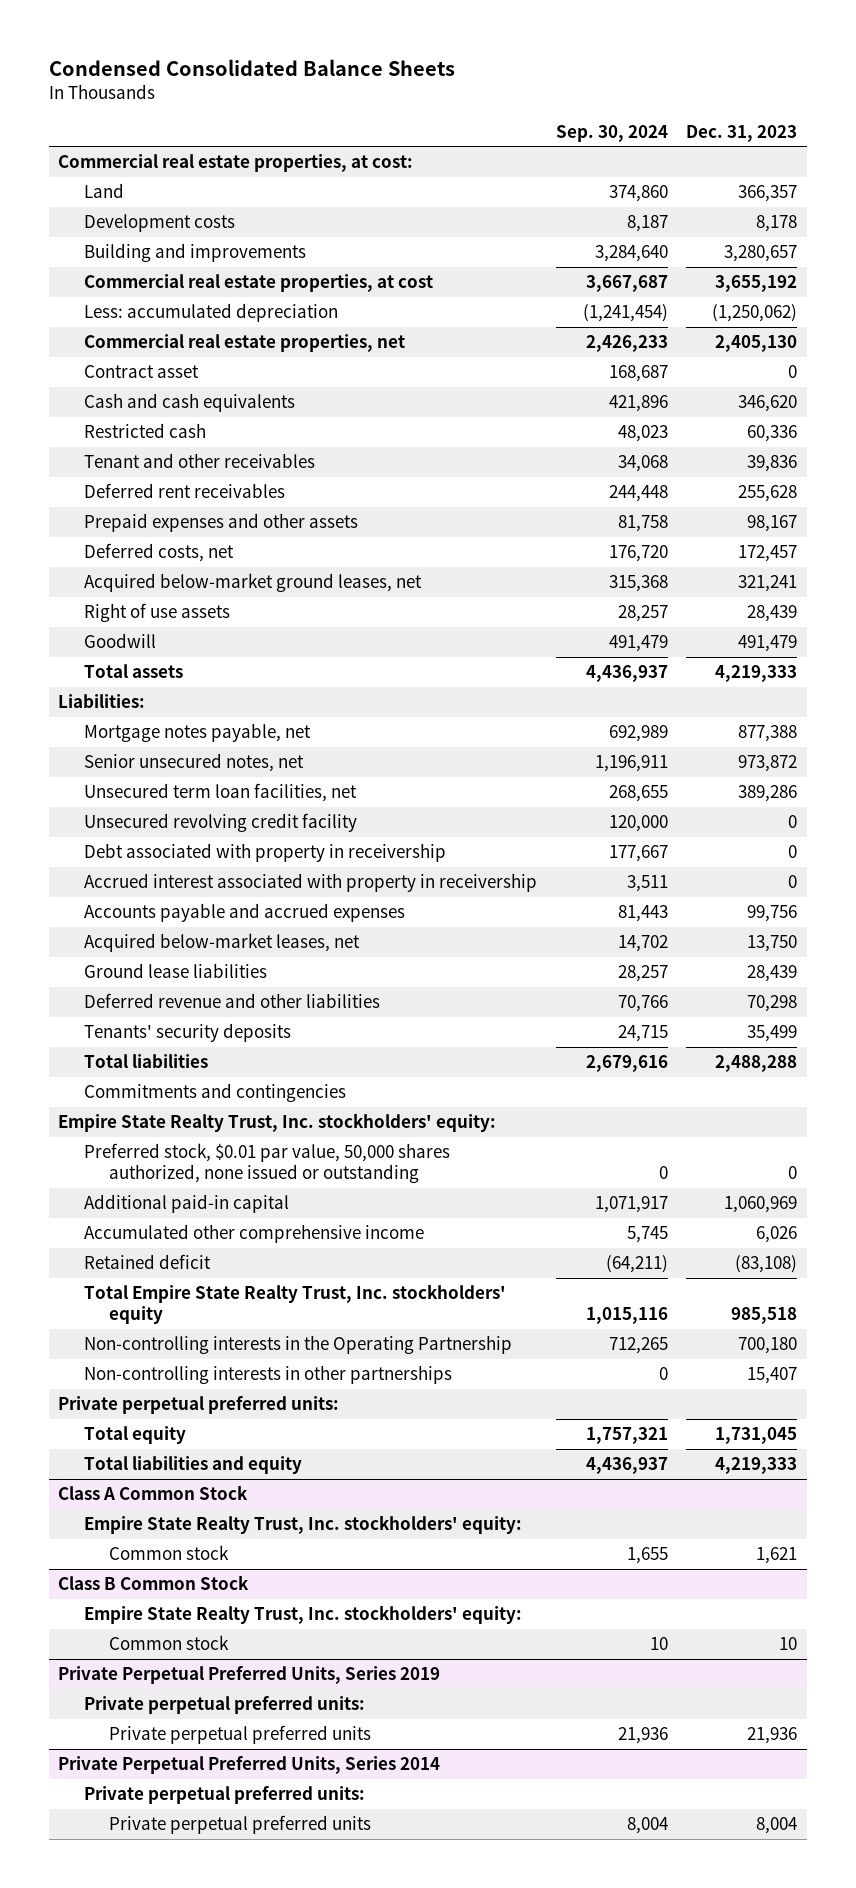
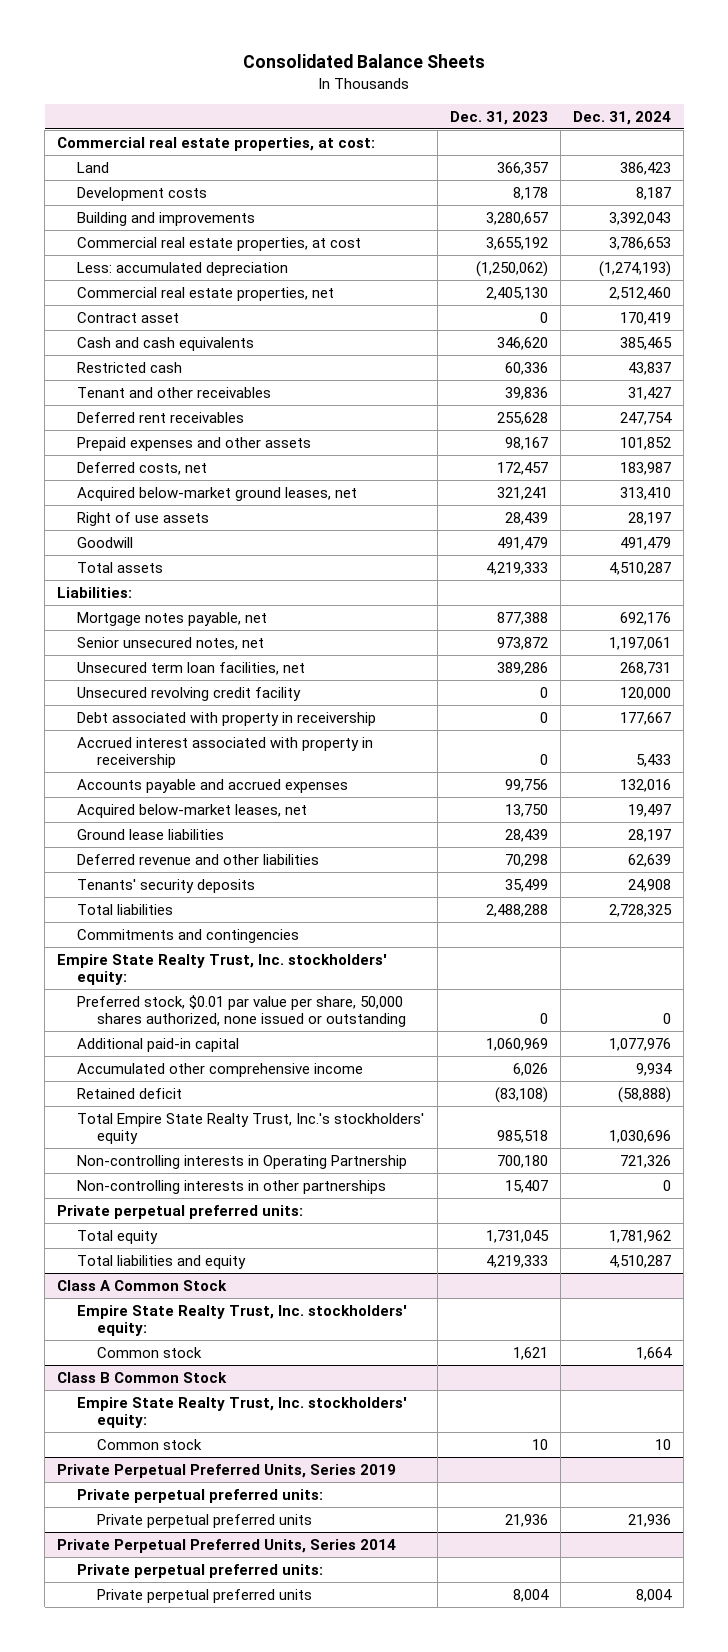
[48,58,455,76] Condensed Consolidated Balance Sheets -> [243,54,486,69] Consolidated Balance Sheets
[555,124,668,142] Sep. 30, 2024 -> none
none -> [573,110,672,125] Dec. 31, 2024
[83,1143,450,1184] Preferred stock, $0.01 par value, 50,000 shares authorized, none issued or outstanding -> [77,994,407,1028] Preferred stock, $0.01 par value per share, 50,000 shares authorized, none issued or outstanding
[83,1284,506,1325] Total Empire State Realty Trust, Inc. stockholders' equity -> [77,1112,425,1145] Total Empire State Realty Trust, Inc.'s stockholders' equity
[83,1335,512,1355] Non-controlling interests in the Operating Partnership -> [77,1154,408,1169] Non-controlling interests in Operating Partnership

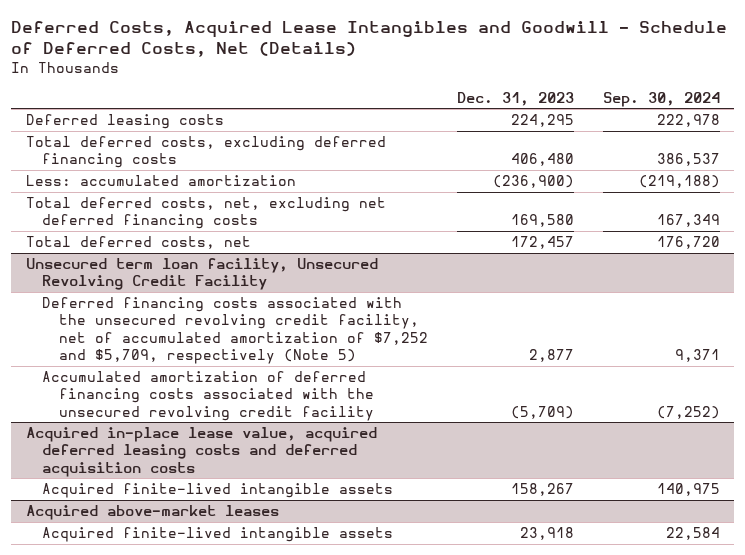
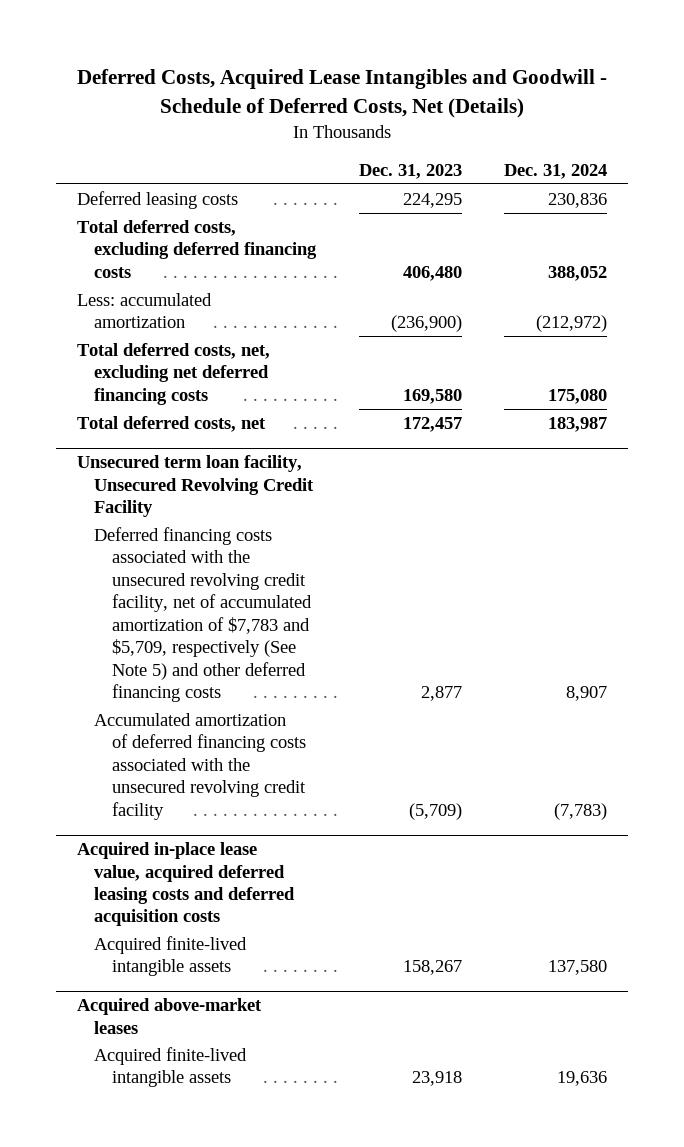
[602,91,720,107] Sep. 30, 2024 -> none
none -> [504,164,608,180] Dec. 31, 2024
[42,297,429,365] Deferred financing costs associated with the unsecured revolving credit facility, net of accumulated amortization of $7,252 and $5,709, respectively (Note 5) -> [94,526,312,702] Deferred financing costs associated with the unsecured revolving credit facility, net of accumulated amortization of $7,783 and $5,709, respectively (See Note 5) and other deferred financing costs

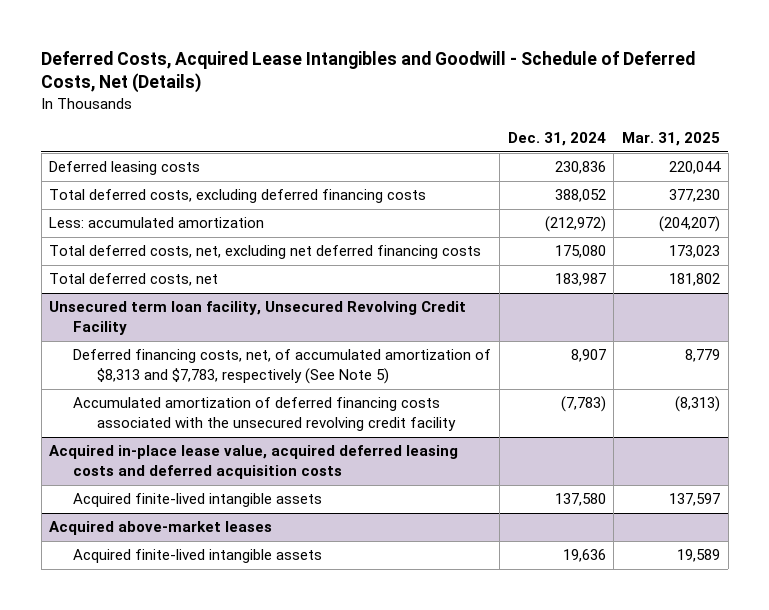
[358,164,462,180] Dec. 31, 2023 -> none
none -> [622,132,721,147] Mar. 31, 2025
[94,526,312,702] Deferred financing costs associated with the unsecured revolving credit facility, net of accumulated amortization of $7,783 and $5,709, respectively (See Note 5) and other deferred financing costs -> [73,349,492,385] Deferred financing costs, net, of accumulated amortization of $8,313 and $7,783, respectively (See Note 5)

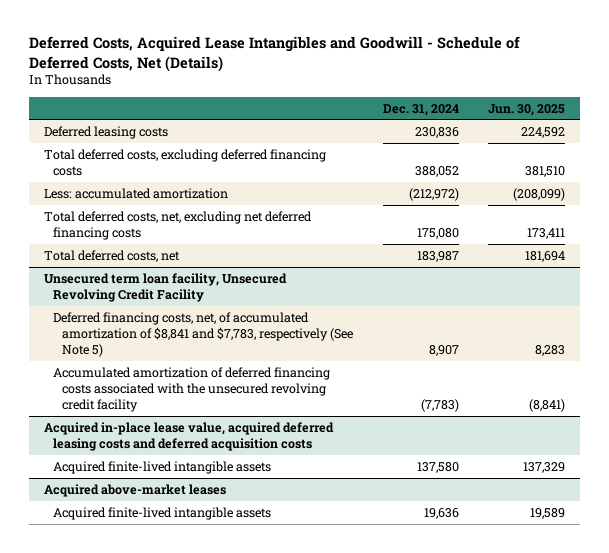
[622,132,721,147] Mar. 31, 2025 -> none
none -> [488,103,566,116] Jun. 30, 2025
[73,349,492,385] Deferred financing costs, net, of accumulated amortization of $8,313 and $7,783, respectively (See Note 5) -> [52,311,353,358] Deferred financing costs, net, of accumulated amortization of $8,841 and $7,783, respectively (See Note 5)

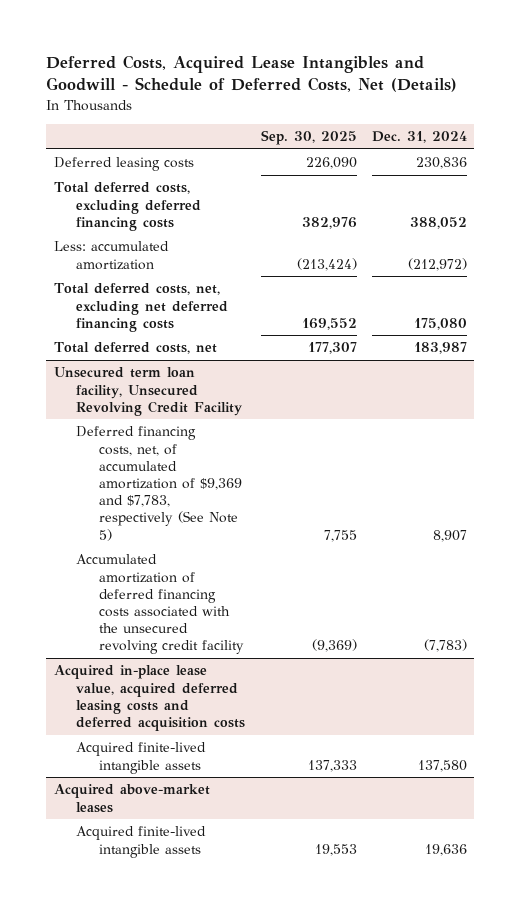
[488,103,566,116] Jun. 30, 2025 -> none
none -> [260,130,357,146] Sep. 30, 2025
[52,311,353,358] Deferred financing costs, net, of accumulated amortization of $8,841 and $7,783, respectively (See Note 5) -> [76,426,242,541] Deferred financing costs, net, of accumulated amortization of $9,369 and $7,783, respectively (See Note 5)

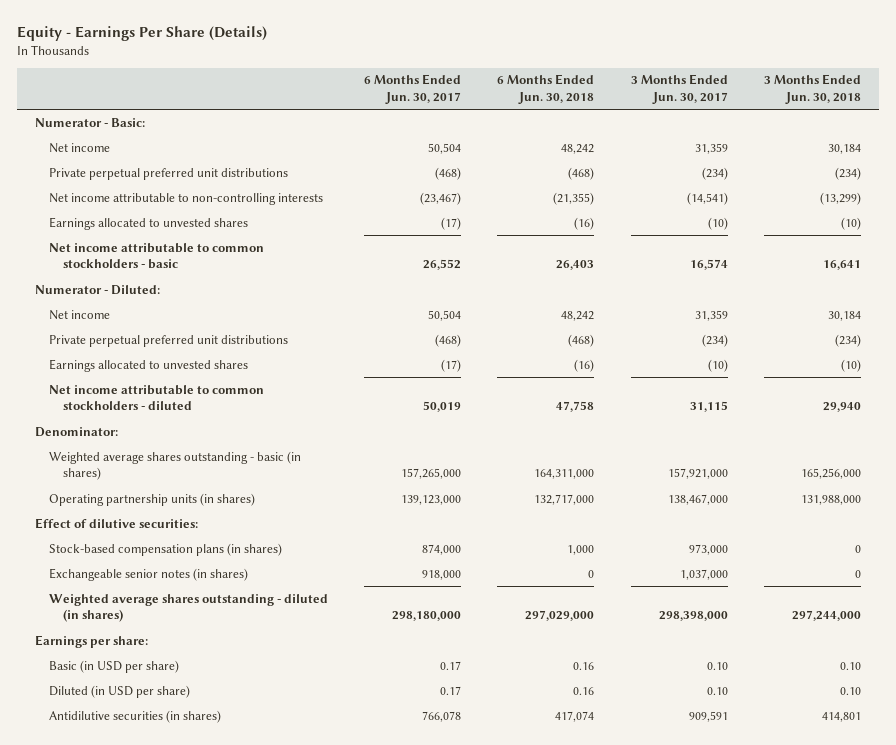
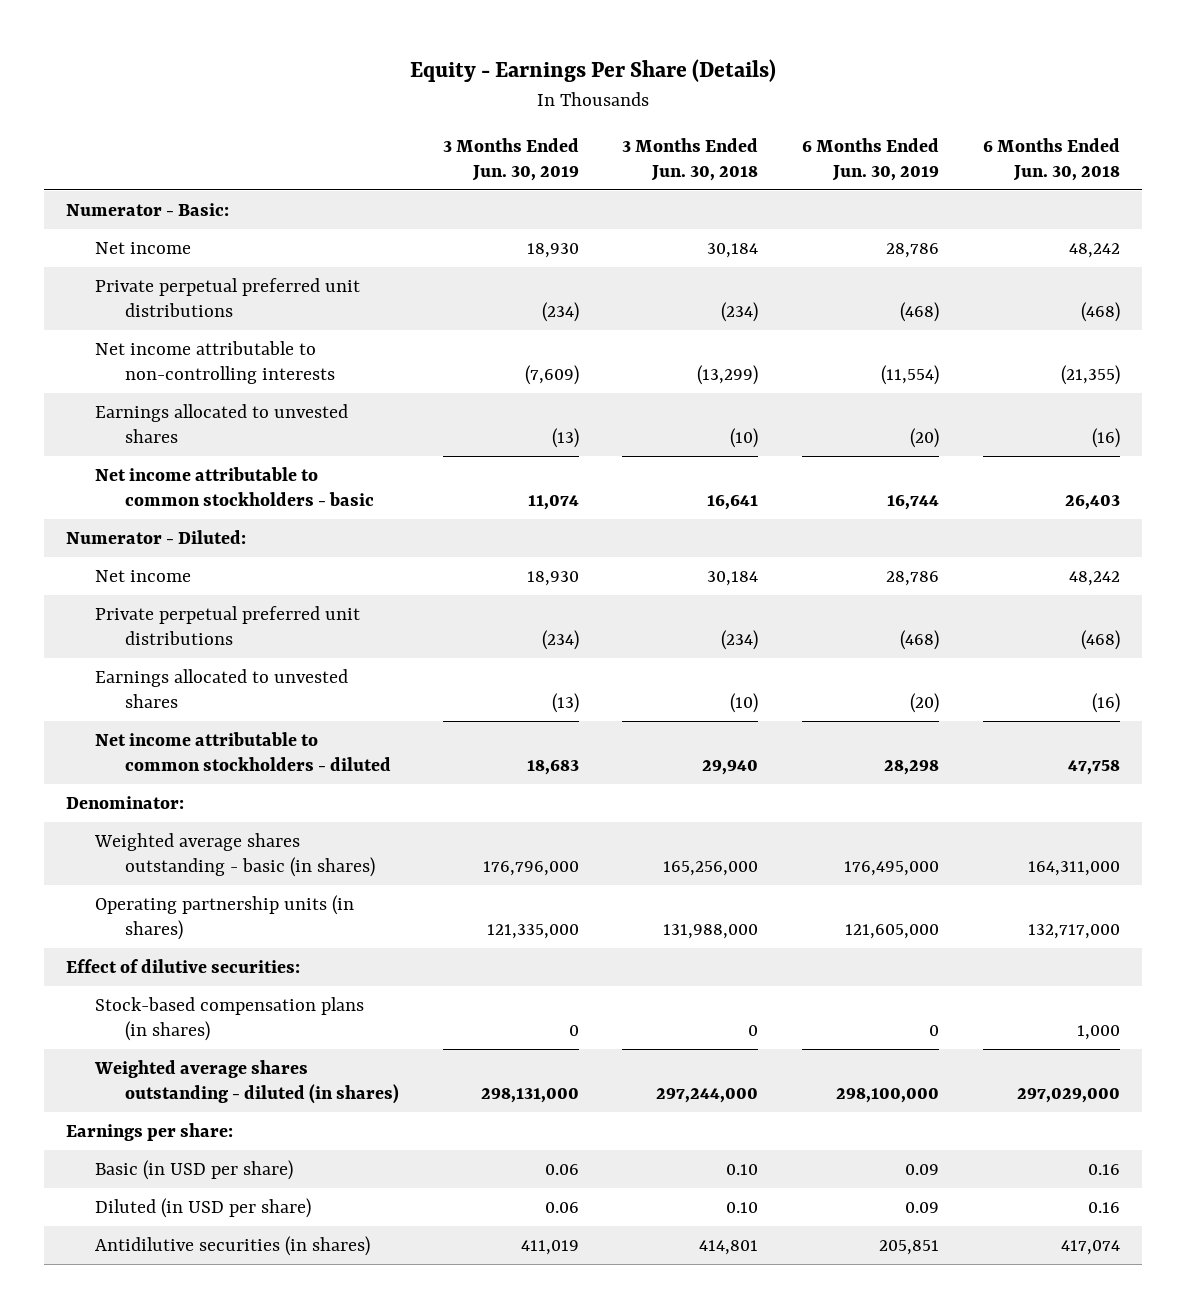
[364,74,462,105] 6 Months Ended Jun. 30, 2017 -> none
[630,74,728,105] 3 Months Ended Jun. 30, 2017 -> none
none -> [442,137,579,181] 3 Months Ended Jun. 30, 2019
none -> [802,137,940,181] 6 Months Ended Jun. 30, 2019
[48,567,248,581] Exchangeable senior notes (in shares) -> none

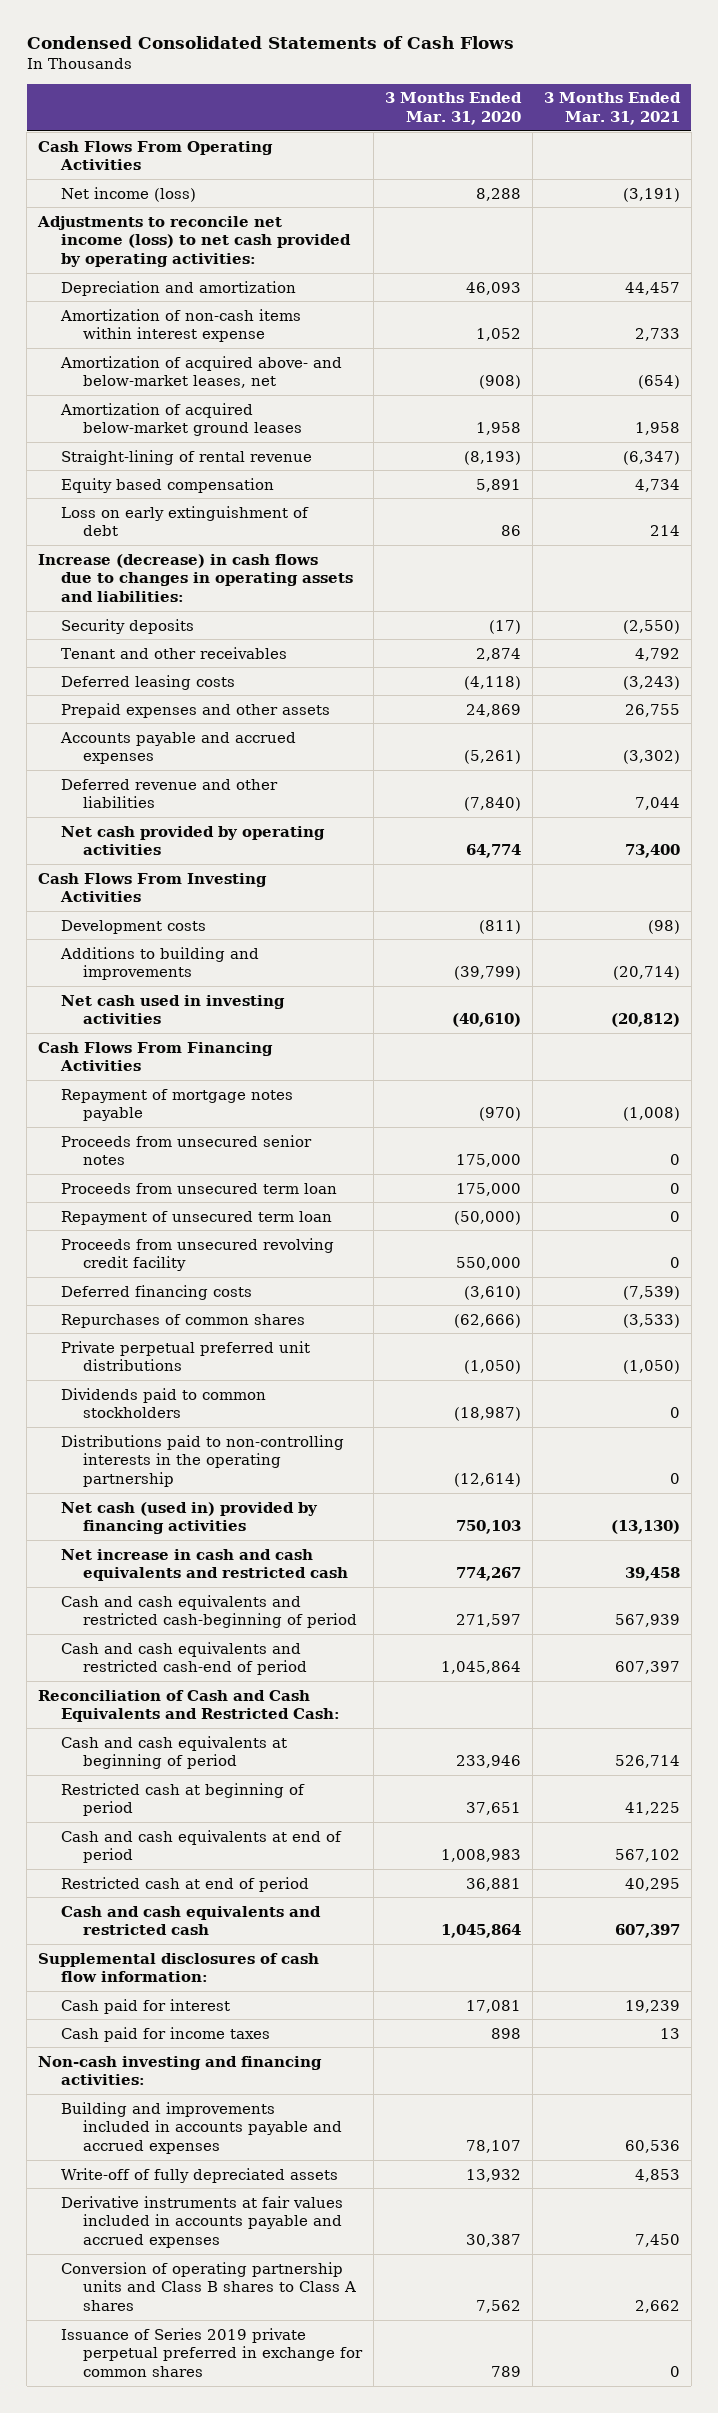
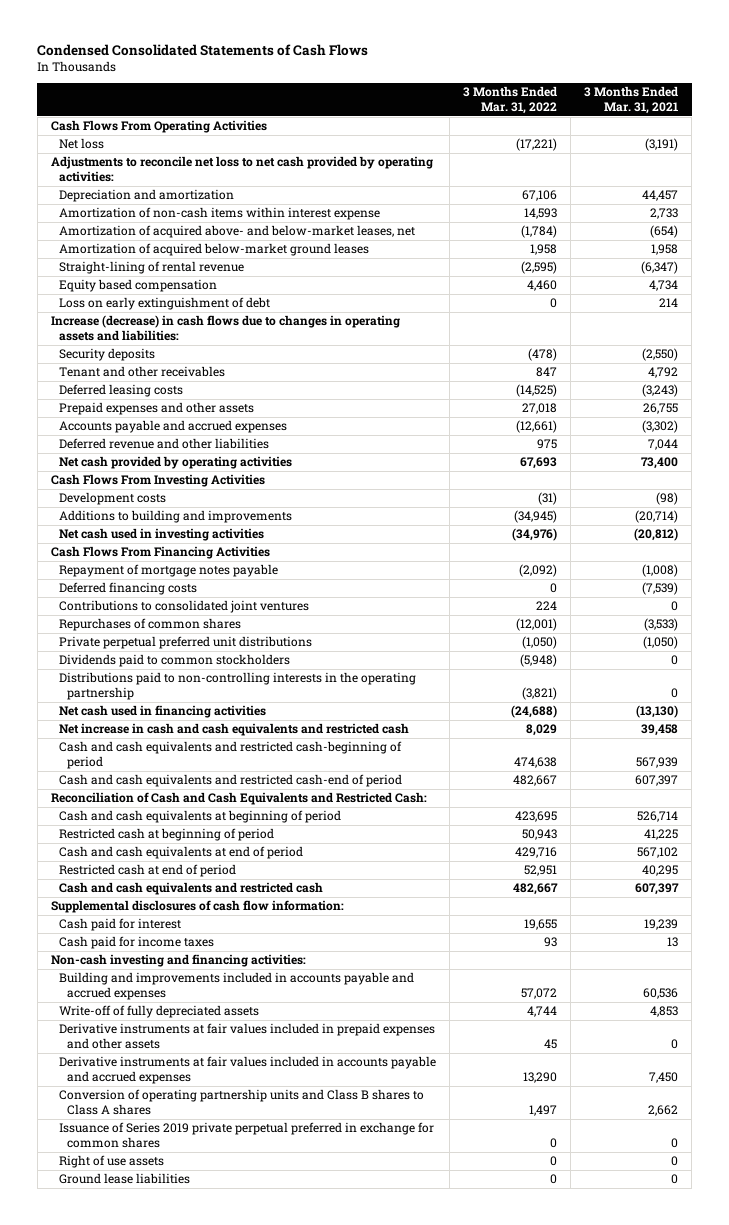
[385,92,523,126] 3 Months Ended Mar. 31, 2020 -> none
none -> [463,86,558,114] 3 Months Ended Mar. 31, 2022
[60,186,196,202] Net income (loss) -> [59,138,105,150] Net loss
[37,215,351,267] Adjustments to reconcile net income (loss) to net cash provided by operating activities: -> [50,156,433,183] Adjustments to reconcile net loss to net cash provided by operating activities:
[60,1134,312,1166] Proceeds from unsecured senior notes -> none
[60,1182,337,1194] Proceeds from unsecured term loan -> none
[60,1210,332,1225] Repayment of unsecured term loan -> none
[60,1237,334,1272] Proceeds from unsecured revolving credit facility -> none
none -> [59,600,310,614] Contributions to consolidated joint ventures
[60,1501,318,1535] Net cash (used in) provided by financing activities -> [59,705,267,719] Net cash used in financing activities
none -> [59,1023,436,1050] Derivative instruments at fair values included in prepaid expenses and other assets
none -> [59,1155,165,1169] Right of use assets
none -> [59,1173,191,1185] Ground lease liabilities

